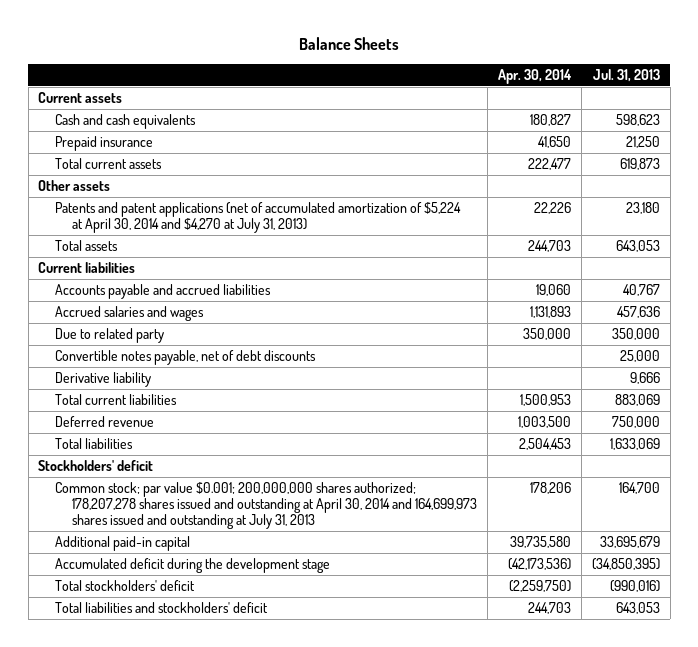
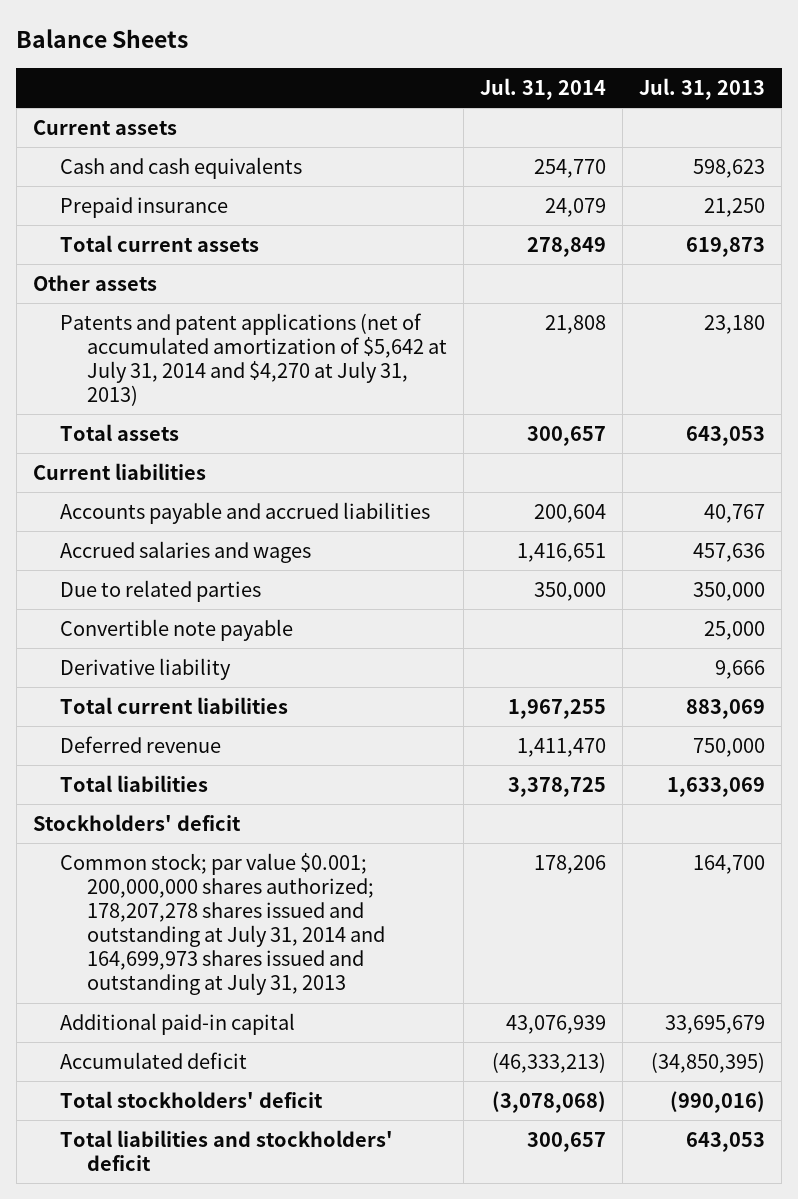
[498,68,573,84] Apr. 30, 2014 -> none
none -> [480,77,607,100] Jul. 31, 2014
[55,202,462,234] Patents and patent applications (net of accumulated amortization of $5,224 at April 30, 2014 and $4,270 at July 31, 2013) -> [60,313,448,407] Patents and patent applications (net of accumulated amortization of $5,642 at July 31, 2014 and $4,270 at July 31, 2013)
[55,328,165,344] Due to related party -> [60,580,262,603] Due to related parties
[55,350,317,366] Convertible notes payable, net of debt discounts -> [60,619,294,642] Convertible note payable
[55,482,478,530] Common stock; par value $0.001; 200,000,000 shares authorized; 178,207,278 shares issued and outstanding at April 30, 2014 and 164,699,973 shares issued and outstanding at July 31, 2013 -> [60,853,386,996] Common stock; par value $0.001; 200,000,000 shares authorized; 178,207,278 shares issued and outstanding at July 31, 2014 and 164,699,973 shares issued and outstanding at July 31, 2013
[55,558,331,574] Accumulated deficit during the development stage -> [60,1052,248,1070] Accumulated deficit

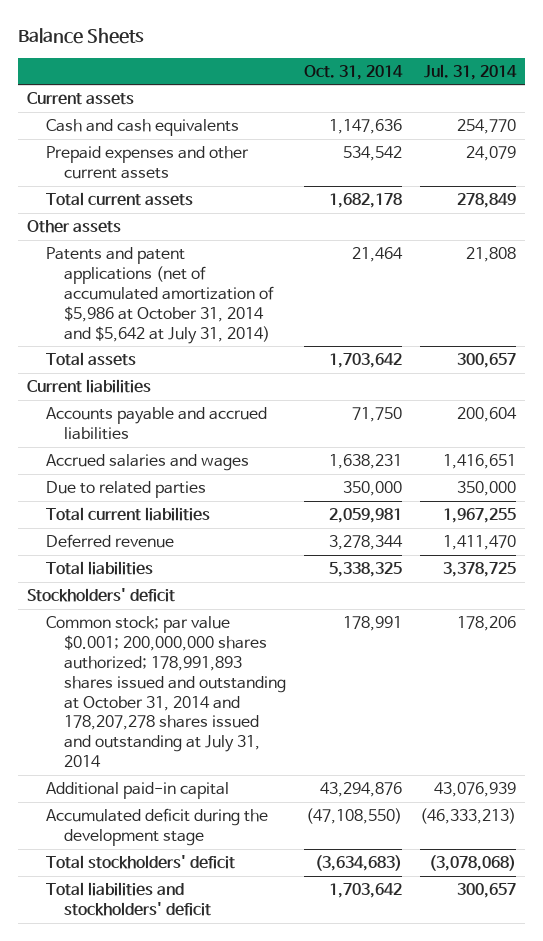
[639,77,766,100] Jul. 31, 2013 -> none
none -> [304,64,404,80] Oct. 31, 2014
[60,197,229,219] Prepaid insurance -> [45,145,249,179] Prepaid expenses and other current assets
[60,313,448,407] Patents and patent applications (net of accumulated amortization of $5,642 at July 31, 2014 and $4,270 at July 31, 2013) -> [45,246,275,344] Patents and patent applications (net of accumulated amortization of $5,986 at October 31, 2014 and $5,642 at July 31, 2014)
[60,619,294,642] Convertible note payable -> none
[60,658,232,681] Derivative liability -> none
[60,853,386,996] Common stock; par value $0.001; 200,000,000 shares authorized; 178,207,278 shares issued and outstanding at July 31, 2014 and 164,699,973 shares issued and outstanding at July 31, 2013 -> [45,615,287,768] Common stock; par value $0.001; 200,000,000 shares authorized; 178,991,893 shares issued and outstanding at October 31, 2014 and 178,207,278 shares issued and outstanding at July 31, 2014
[60,1052,248,1070] Accumulated deficit -> [45,807,268,846] Accumulated deficit during the development stage

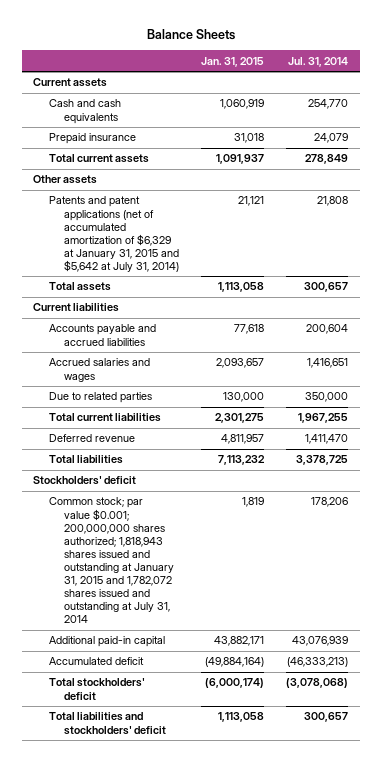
[304,64,404,80] Oct. 31, 2014 -> none
none -> [201,56,265,67] Jan. 31, 2015
[45,145,249,179] Prepaid expenses and other current assets -> [48,133,136,145] Prepaid insurance
[45,246,275,344] Patents and patent applications (net of accumulated amortization of $5,986 at October 31, 2014 and $5,642 at July 31, 2014) -> [48,196,179,273] Patents and patent applications (net of accumulated amortization of $6,329 at January 31, 2015 and $5,642 at July 31, 2014)
[45,615,287,768] Common stock; par value $0.001; 200,000,000 shares authorized; 178,991,893 shares issued and outstanding at October 31, 2014 and 178,207,278 shares issued and outstanding at July 31, 2014 -> [48,497,174,624] Common stock; par value $0.001; 200,000,000 shares authorized; 1,818,943 shares issued and outstanding at January 31, 2015 and 1,782,072 shares issued and outstanding at July 31, 2014
[45,807,268,846] Accumulated deficit during the development stage -> [48,657,144,666] Accumulated deficit

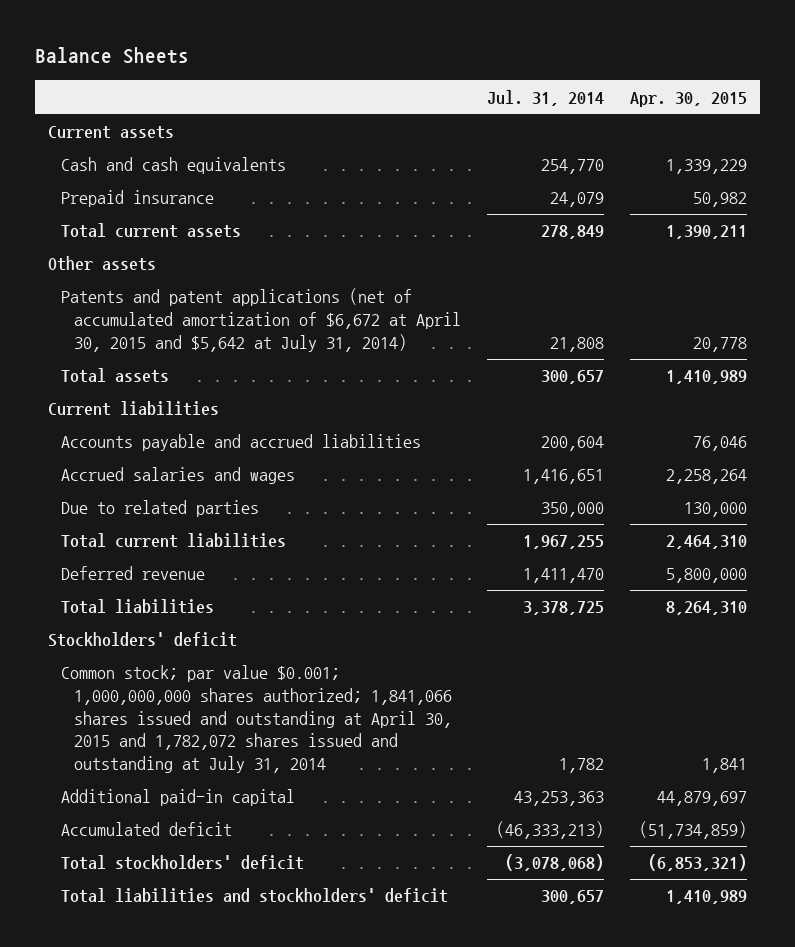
[201,56,265,67] Jan. 31, 2015 -> none
none -> [630,91,748,107] Apr. 30, 2015
[48,196,179,273] Patents and patent applications (net of accumulated amortization of $6,329 at January 31, 2015 and $5,642 at July 31, 2014) -> [61,288,462,352] Patents and patent applications (net of accumulated amortization of $6,672 at April 30, 2015 and $5,642 at July 31, 2014)
[48,497,174,624] Common stock; par value $0.001; 200,000,000 shares authorized; 1,818,943 shares issued and outstanding at January 31, 2015 and 1,782,072 shares issued and outstanding at July 31, 2014 -> [61,665,453,773] Common stock; par value $0.001; 1,000,000,000 shares authorized; 1,841,066 shares issued and outstanding at April 30, 2015 and 1,782,072 shares issued and outstanding at July 31, 2014
[311,497,349,508] 178,206 -> [559,757,605,773] 1,782
[292,636,349,647] 43,076,939 -> [514,791,605,807] 43,253,363

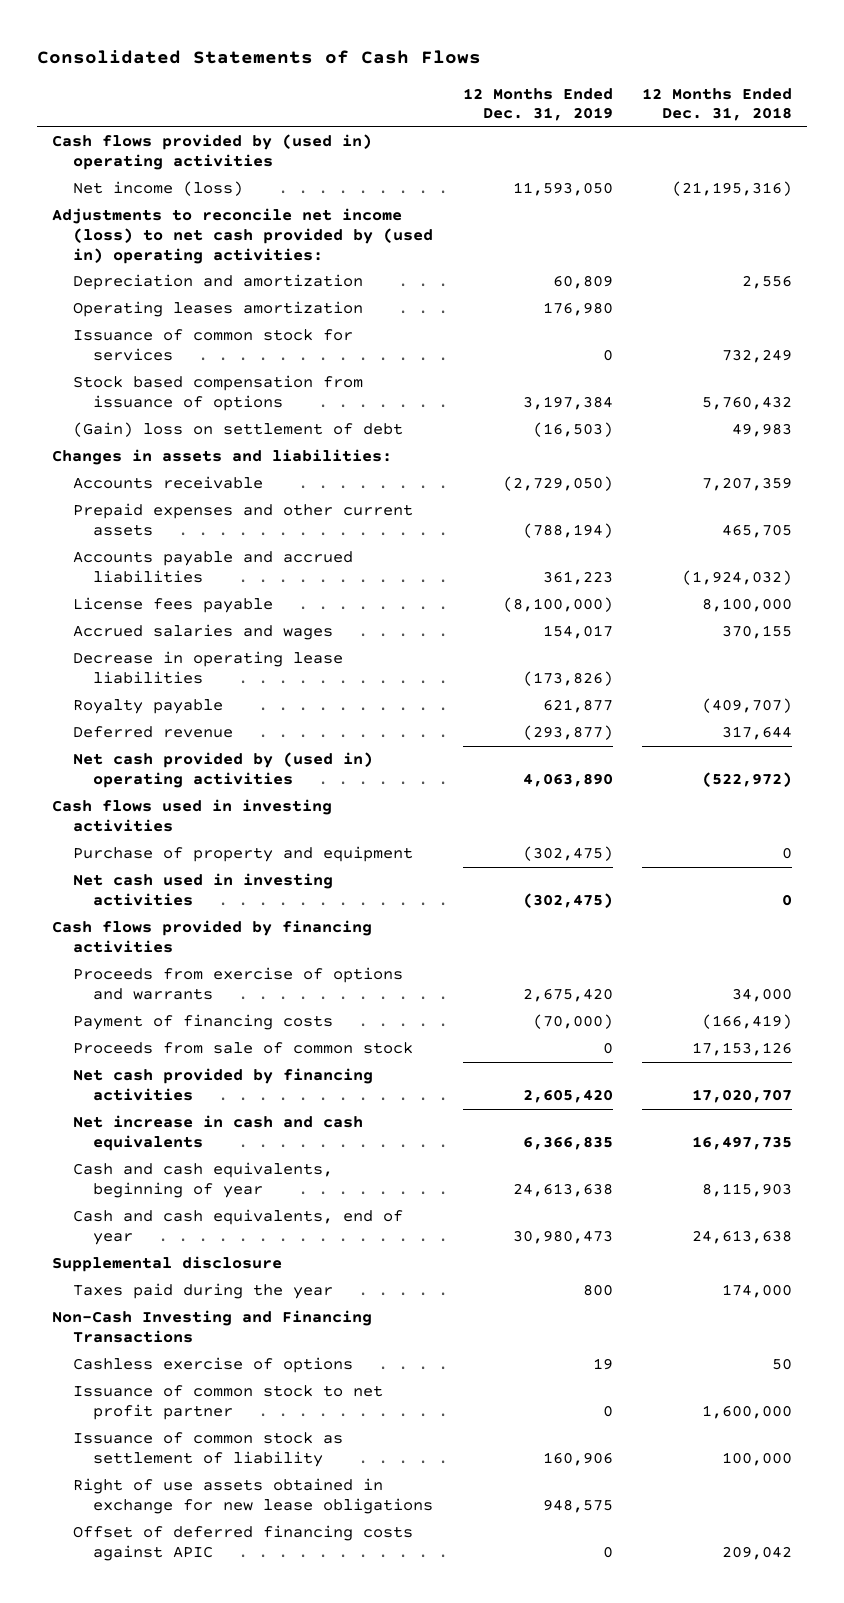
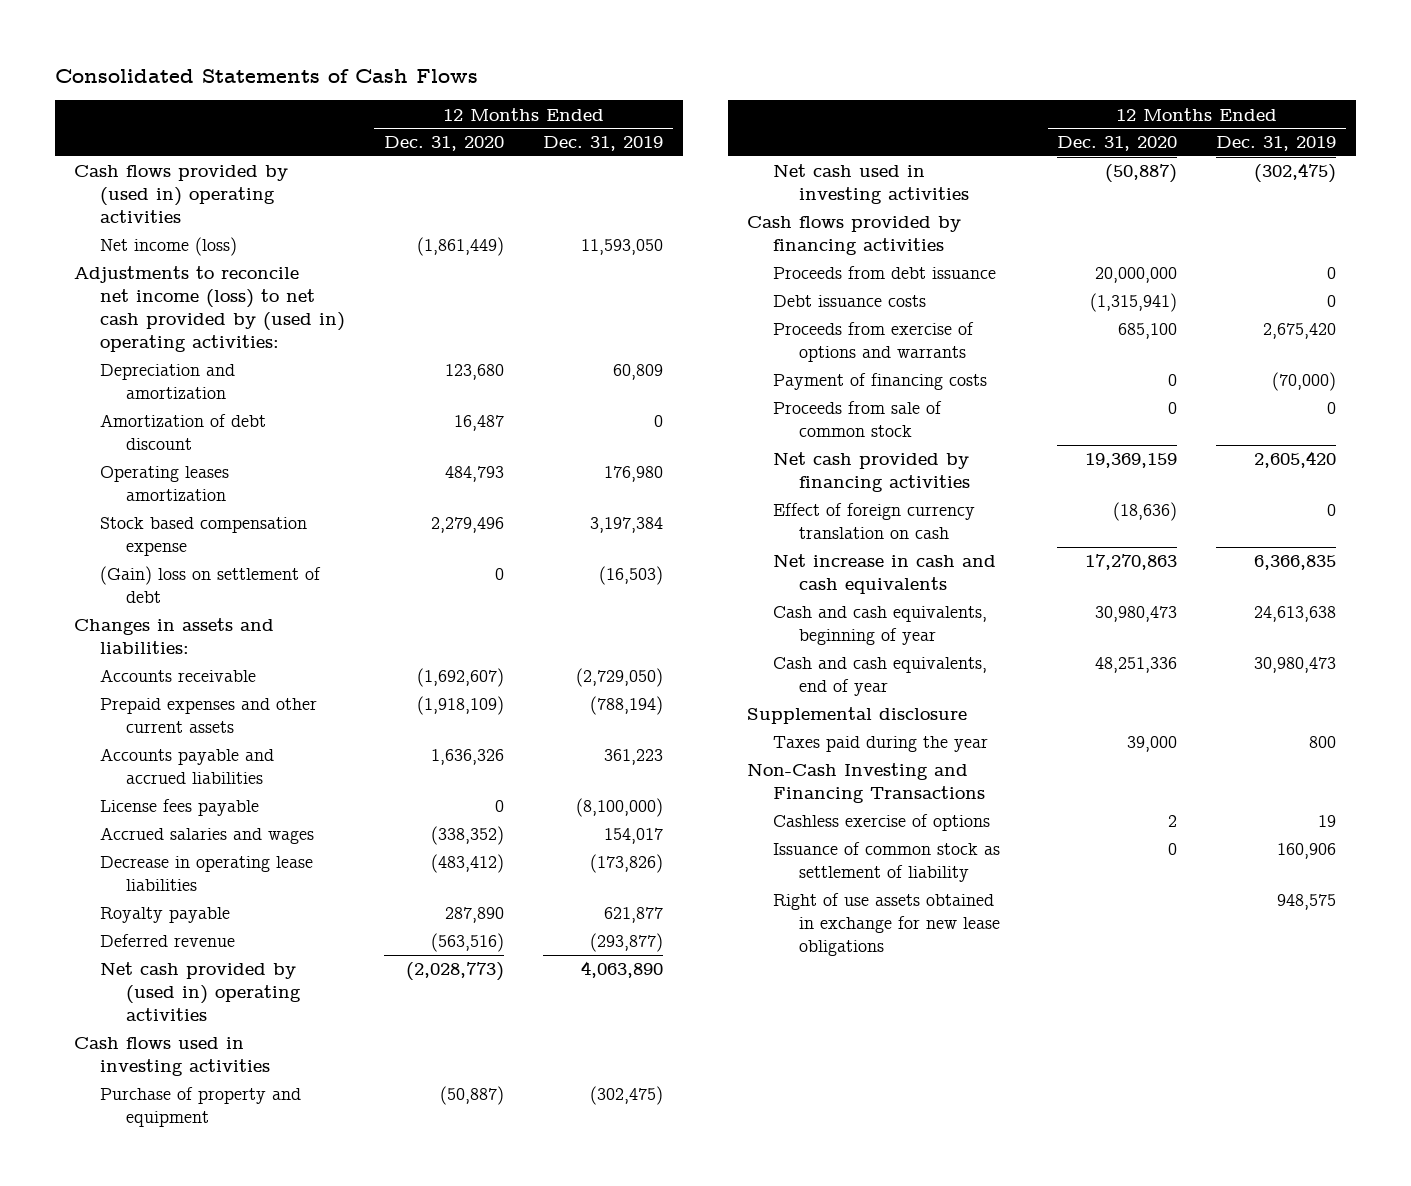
[642,87,793,122] 12 Months Ended Dec. 31, 2018 -> none
none -> [384,136,505,152] Dec. 31, 2020
none -> [100,414,267,451] Amortization of debt discount
[72,329,353,362] Issuance of common stock for services -> none
[72,375,363,412] Stock based compensation from issuance of options -> [100,517,308,557] Stock based compensation expense
none -> [773,266,997,280] Proceeds from debt issuance
none -> [773,295,927,308] Debt issuance costs
none -> [773,503,976,540] Effect of foreign currency translation on cash
[72,1385,383,1421] Issuance of common stock to net profit partner -> none
[72,1525,413,1562] Offset of deferred financing costs against APIC -> none

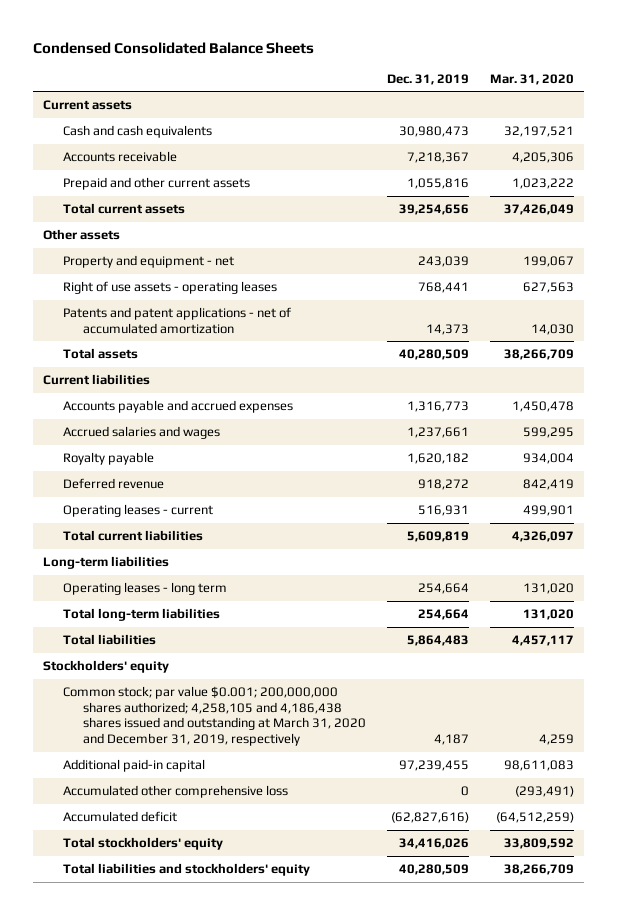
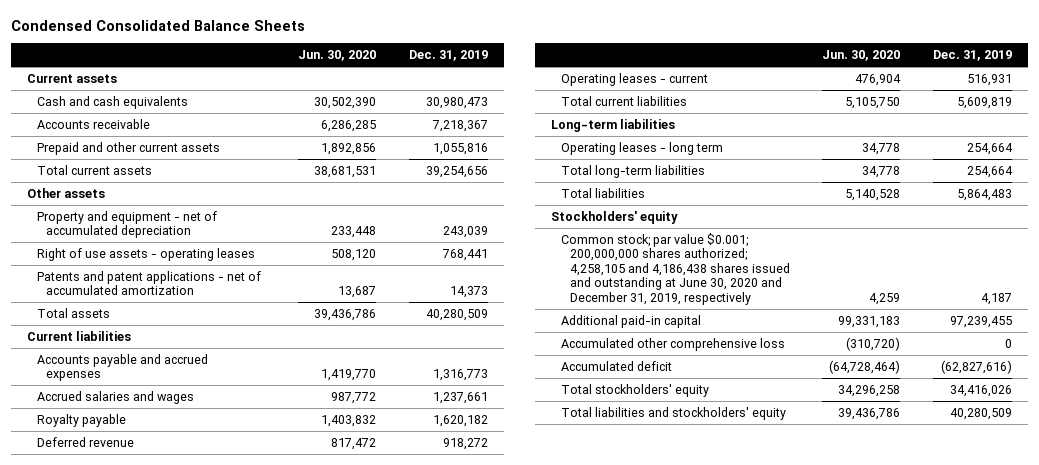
[489,73,574,85] Mar. 31, 2020 -> none
none -> [298,50,377,62] Jun. 30, 2020
[63,255,235,269] Property and equipment - net -> [36,210,217,239] Property and equipment - net of accumulated depreciation
[63,686,367,746] Common stock; par value $0.001; 200,000,000 shares authorized; 4,258,105 and 4,186,438 shares issued and outstanding at March 31, 2020 and December 31, 2019, respectively -> [560,232,790,305] Common stock; par value $0.001; 200,000,000 shares authorized; 4,258,105 and 4,186,438 shares issued and outstanding at June 30, 2020 and December 31, 2019, respectively

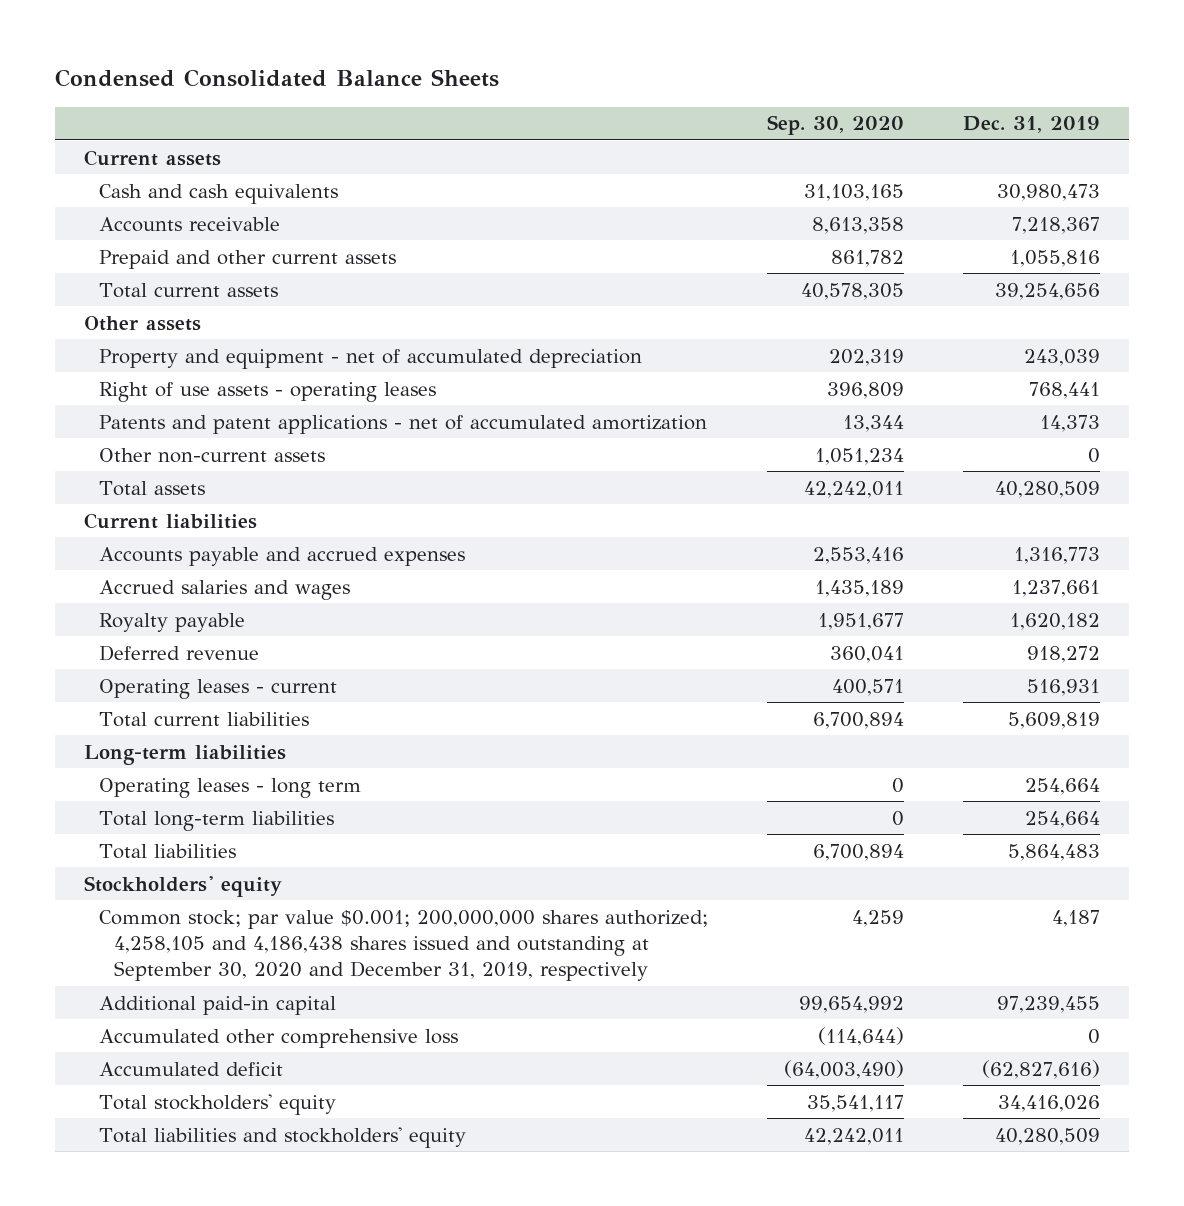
[298,50,377,62] Jun. 30, 2020 -> none
none -> [766,115,904,136] Sep. 30, 2020
none -> [98,447,325,463] Other non-current assets
[560,232,790,305] Common stock; par value $0.001; 200,000,000 shares authorized; 4,258,105 and 4,186,438 shares issued and outstanding at June 30, 2020 and December 31, 2019, respectively -> [98,909,708,982] Common stock; par value $0.001; 200,000,000 shares authorized; 4,258,105 and 4,186,438 shares issued and outstanding at September 30, 2020 and December 31, 2019, respectively

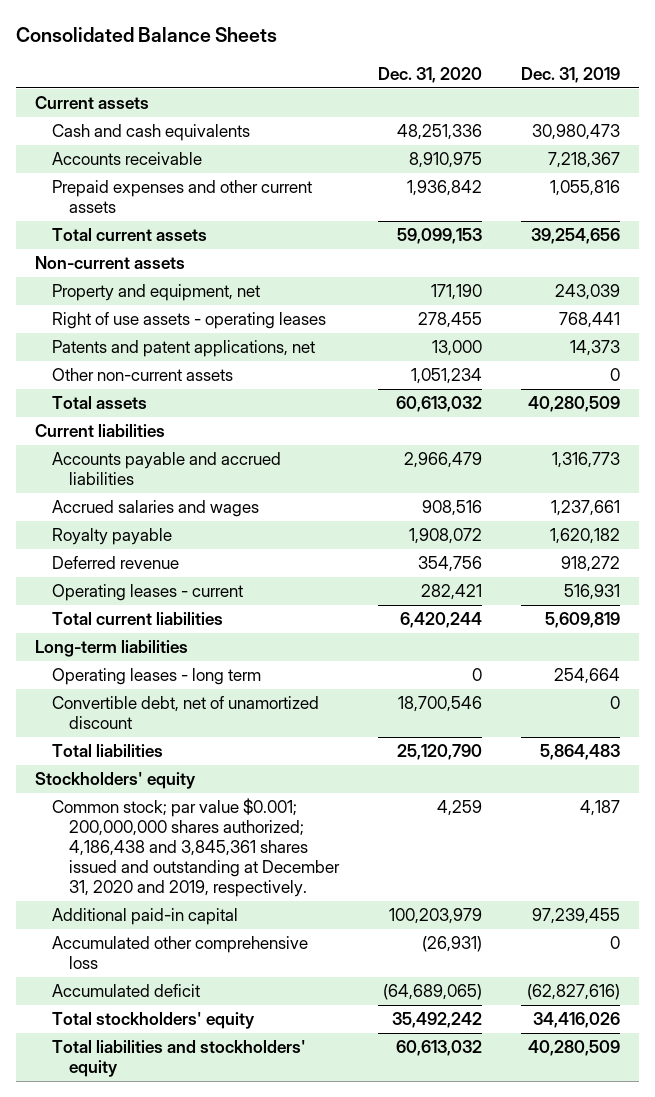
[54,69,499,88] Condensed Consolidated Balance Sheets -> [15,27,277,43] Consolidated Balance Sheets
[766,115,904,136] Sep. 30, 2020 -> none
none -> [377,66,482,83] Dec. 31, 2020
[98,249,396,269] Prepaid and other current assets -> [52,180,313,214] Prepaid expenses and other current assets
[84,315,202,331] Other assets -> [35,256,186,270] Non-current assets
[98,348,642,369] Property and equipment - net of accumulated depreciation -> [52,284,261,302] Property and equipment, net
[98,414,707,434] Patents and patent applications - net of accumulated amortization -> [52,340,316,358] Patents and patent applications, net
[98,546,465,566] Accounts payable and accrued expenses -> [52,452,282,486] Accounts payable and accrued liabilities
[98,810,334,831] Total long-term liabilities -> none
none -> [52,696,320,730] Convertible debt, net of unamortized discount
[98,909,708,982] Common stock; par value $0.001; 200,000,000 shares authorized; 4,258,105 and 4,186,438 shares issued and outstanding at September 30, 2020 and December 31, 2019, respectively -> [52,798,340,898] Common stock; par value $0.001; 200,000,000 shares authorized; 4,186,438 and 3,845,361 shares issued and outstanding at December 31, 2020 and 2019, respectively.

